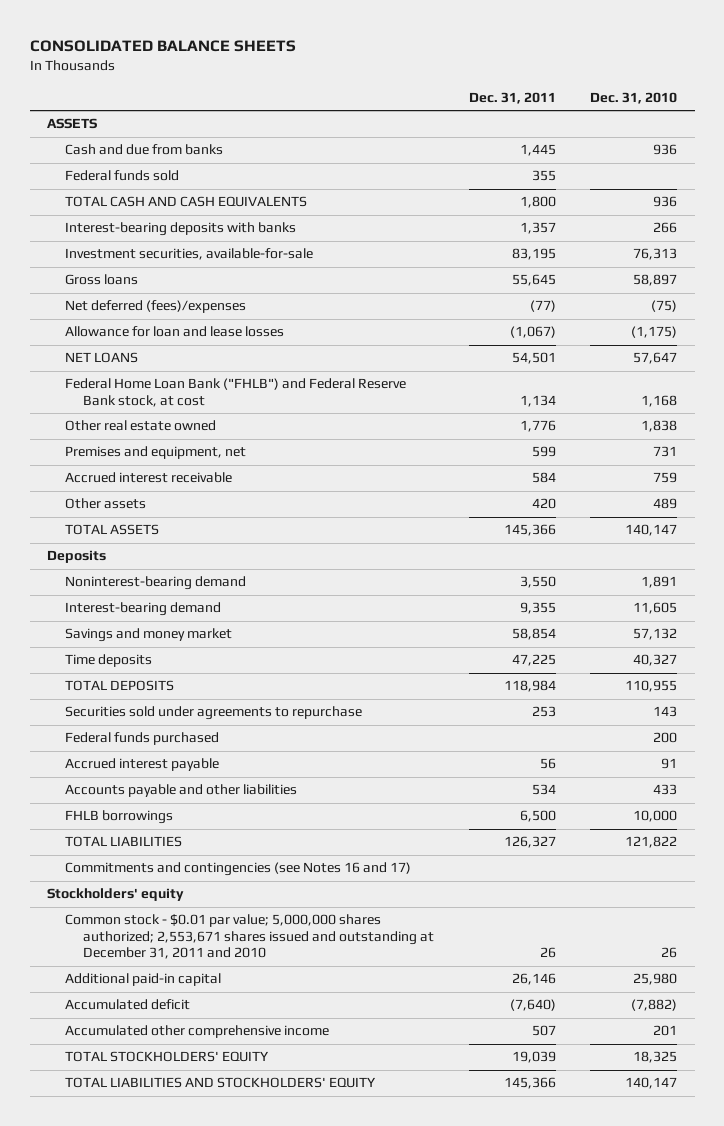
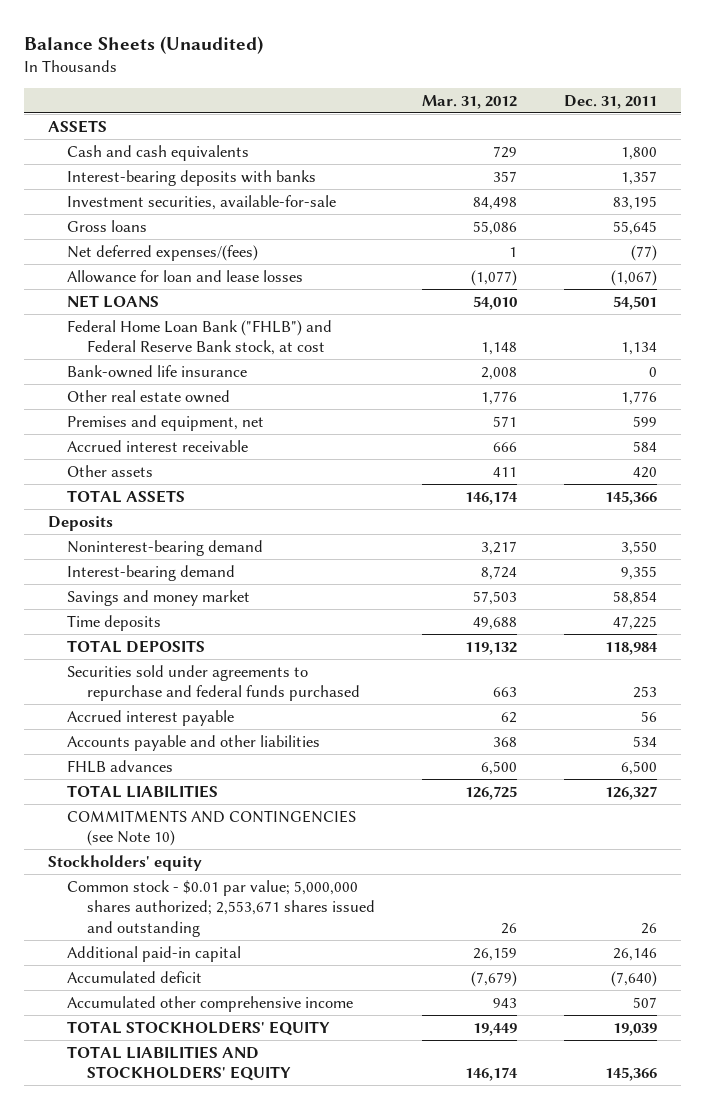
[29,40,296,53] CONSOLIDATED BALANCE SHEETS -> [24,35,264,54] Balance Sheets (Unaudited)
[590,91,678,104] Dec. 31, 2010 -> none
none -> [421,94,517,109] Mar. 31, 2012
[65,144,224,156] Cash and due from banks -> none
[65,170,180,182] Federal funds sold -> none
[65,196,308,208] TOTAL CASH AND CASH EQUIVALENTS -> [67,144,250,161] Cash and cash equivalents
[65,300,247,314] Net deferred (fees)/expenses -> [67,244,259,261] Net deferred expenses/(fees)
none -> [67,364,248,378] Bank-owned life insurance
[65,732,220,746] Federal funds purchased -> none
[65,706,363,721] Securities sold under agreements to repurchase -> [67,664,360,702] Securities sold under agreements to repurchase and federal funds purchased
[65,810,174,825] FHLB borrowings -> [67,759,174,773] FHLB advances
[65,862,412,877] Commitments and contingencies (see Notes 16 and 17) -> [67,809,357,847] COMMITMENTS AND CONTINGENCIES (see Note 10)
[65,914,435,960] Common stock - $0.01 par value; 5,000,000 shares authorized; 2,553,671 shares issued and outstanding at December 31, 2011 and 2010 -> [67,879,375,937] Common stock - $0.01 par value; 5,000,000 shares authorized; 2,553,671 shares issued and outstanding

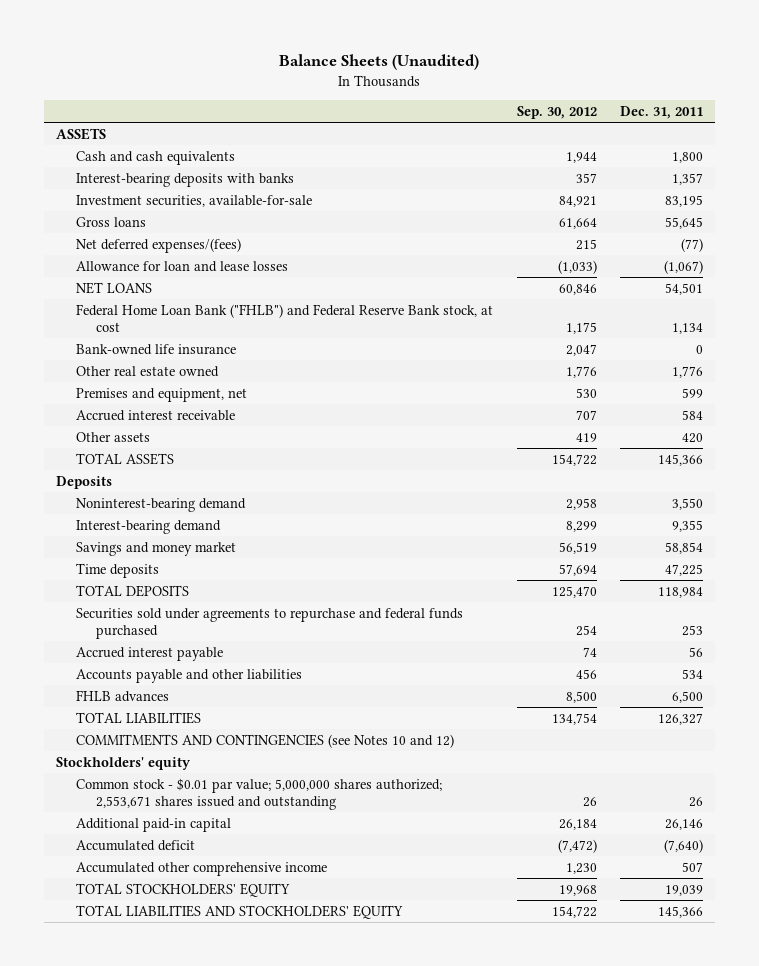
[421,94,517,109] Mar. 31, 2012 -> none
none -> [516,105,597,119] Sep. 30, 2012
[67,809,357,847] COMMITMENTS AND CONTINGENCIES (see Note 10) -> [75,733,454,748] COMMITMENTS AND CONTINGENCIES (see Notes 10 and 12)

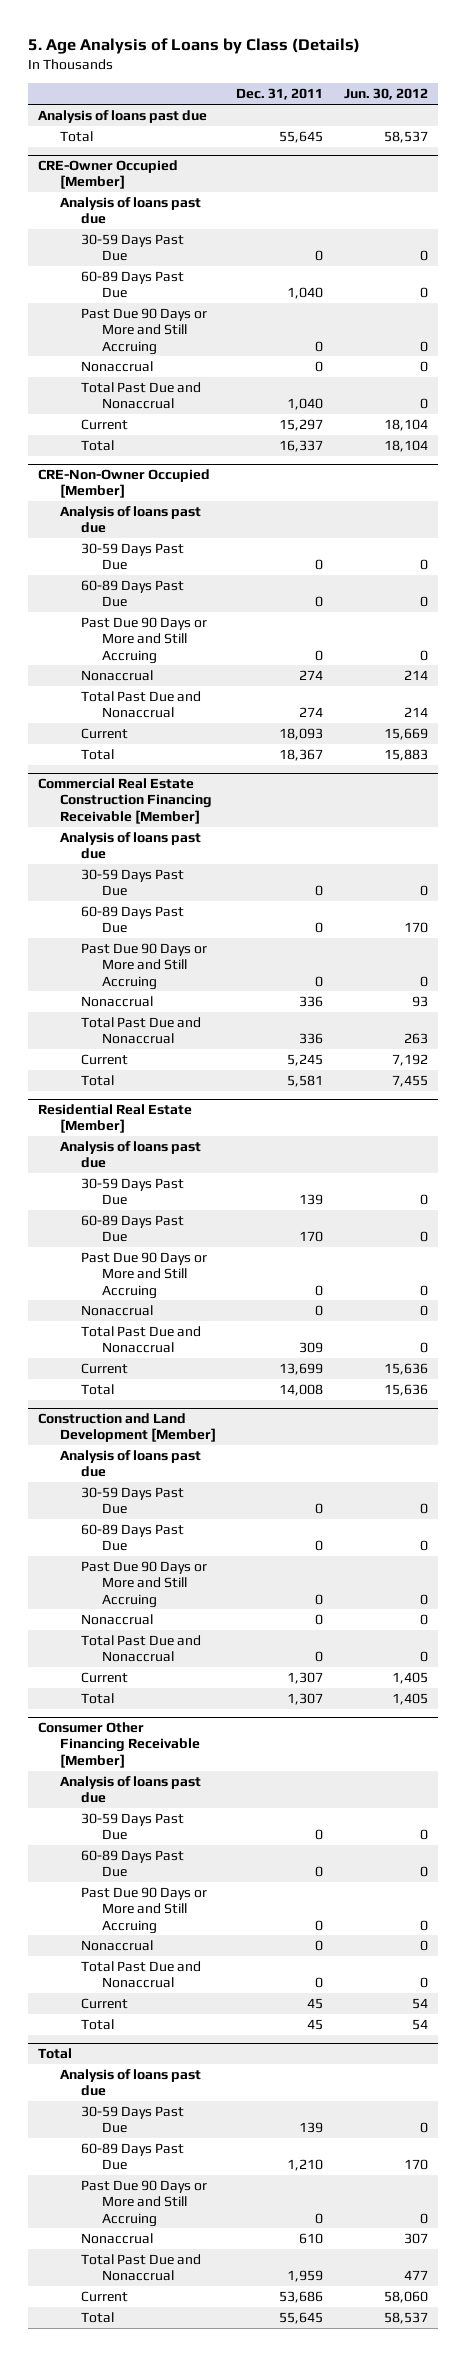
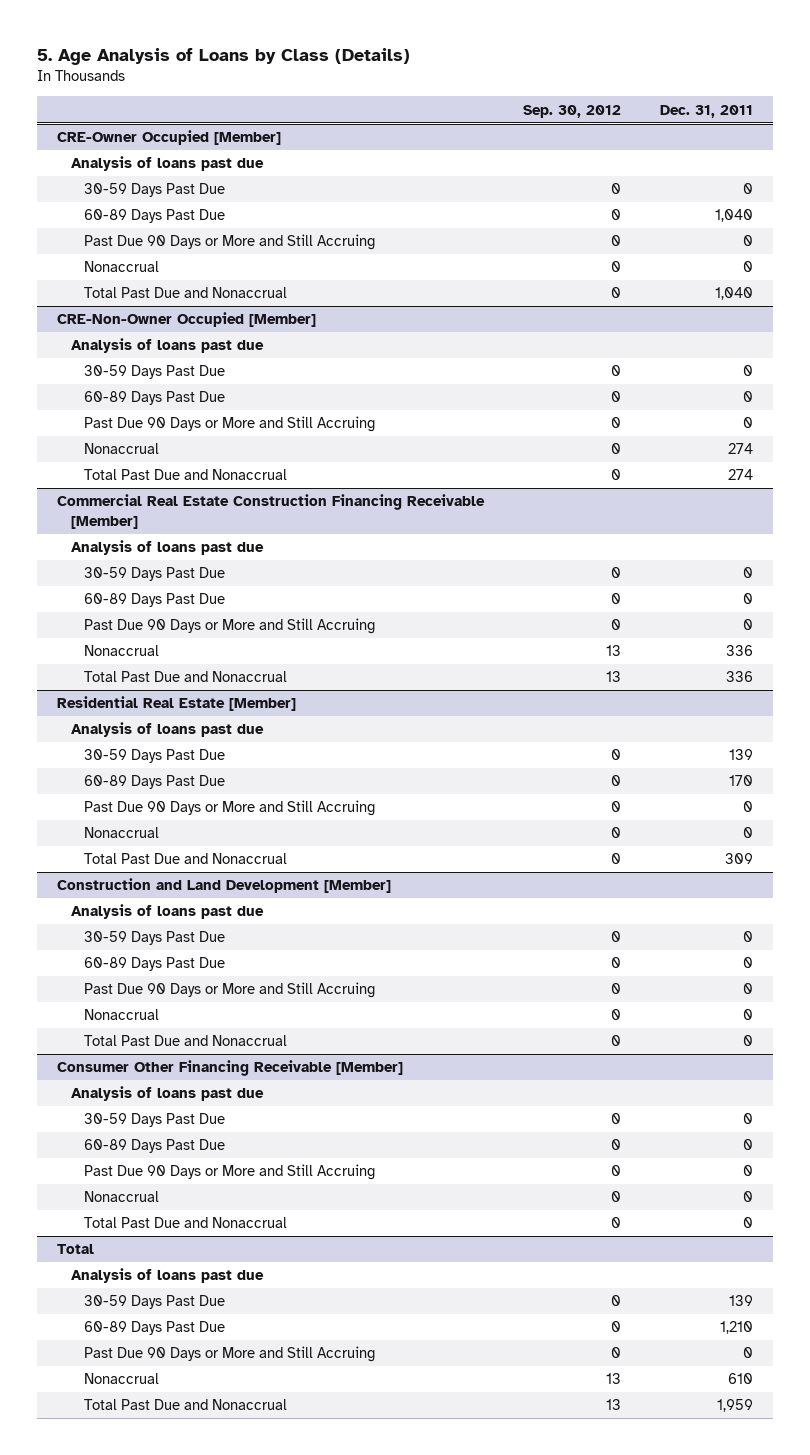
[343,88,428,101] Jun. 30, 2012 -> none
none -> [522,104,621,118] Sep. 30, 2012
[38,109,208,123] Analysis of loans past due -> none
[59,130,93,142] Total -> none
[80,418,128,430] Current -> none
[80,439,114,451] Total -> none
[80,727,128,739] Current -> none
[80,748,114,760] Total -> none
[80,1053,128,1065] Current -> none
[80,1074,114,1086] Total -> none
[80,1362,128,1374] Current -> none
[80,1383,114,1395] Total -> none
[80,1671,128,1683] Current -> none
[80,1692,114,1704] Total -> none
[80,1997,128,2009] Current -> none
[80,2018,114,2030] Total -> none
[80,2290,128,2302] Current -> none
[80,2311,114,2323] Total -> none

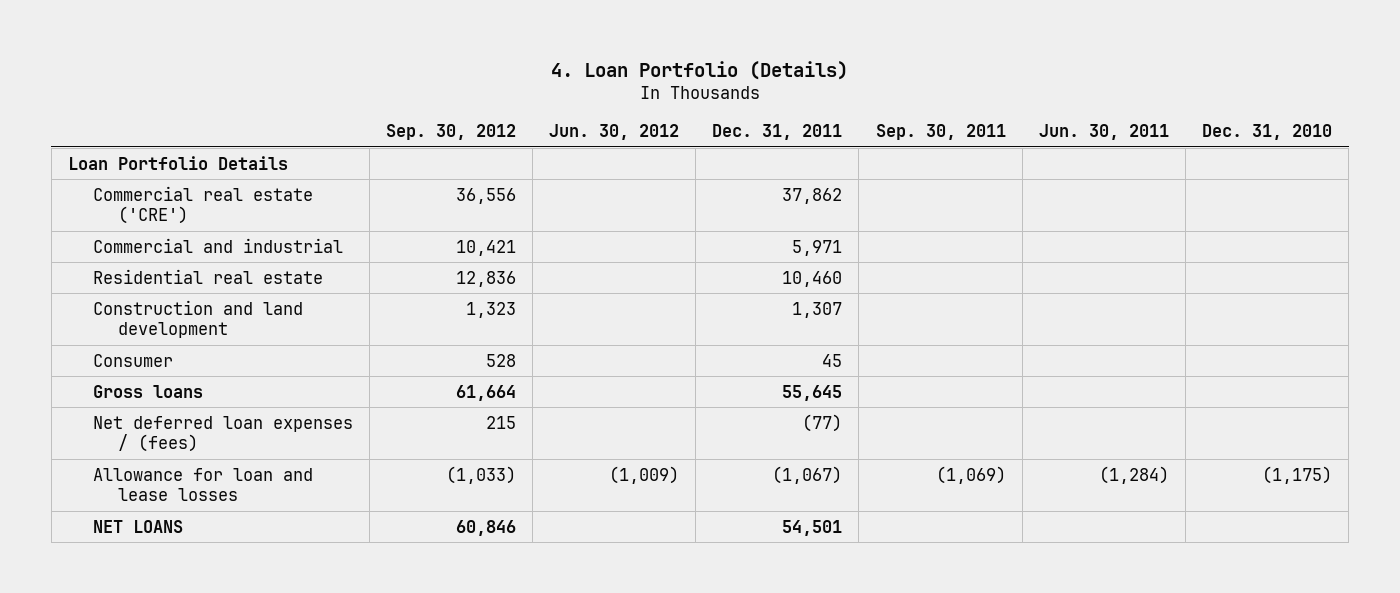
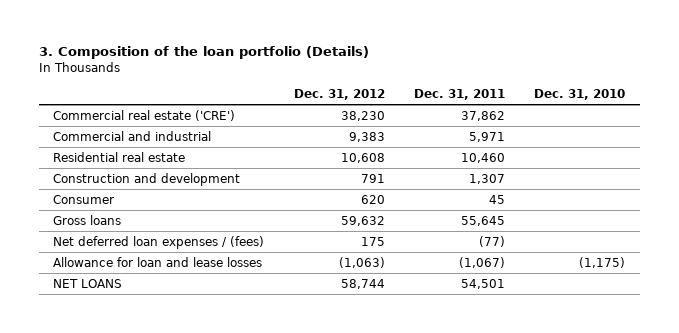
[550,60,848,80] 4. Loan Portfolio (Details) -> [38,46,369,60] 3. Composition of the loan portfolio (Details)
[385,123,516,140] Sep. 30, 2012 -> none
[549,123,680,140] Jun. 30, 2012 -> none
[875,123,1006,140] Sep. 30, 2011 -> none
[1038,123,1169,140] Jun. 30, 2011 -> none
none -> [293,88,385,100] Dec. 31, 2012
[68,155,289,170] Loan Portfolio Details -> none
[92,299,303,339] Construction and land development -> [53,172,241,186] Construction and development

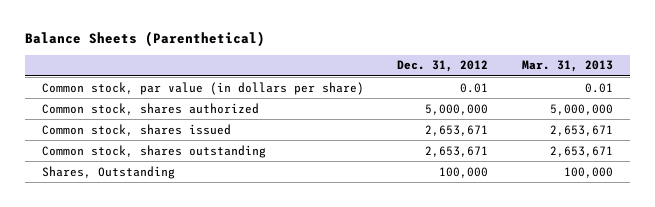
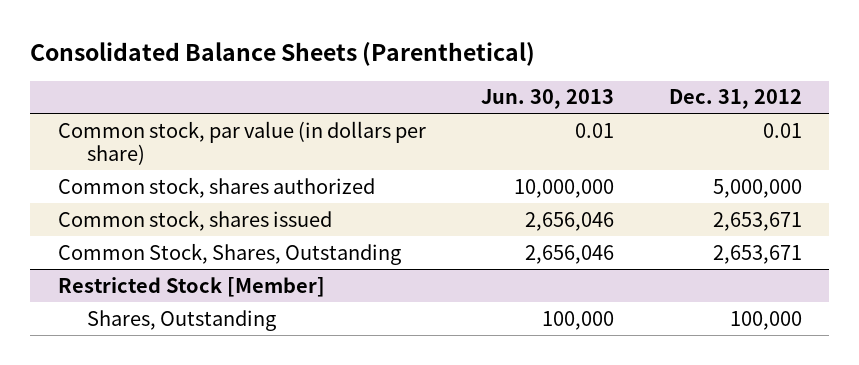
[24,31,265,48] Balance Sheets (Parenthetical) -> [30,41,536,66] Consolidated Balance Sheets (Parenthetical)
[522,60,614,73] Mar. 31, 2013 -> none
none -> [480,89,614,110] Jun. 30, 2013
[41,144,266,158] Common stock, shares outstanding -> [57,242,401,265] Common Stock, Shares, Outstanding
none -> [57,276,325,297] Restricted Stock [Member]

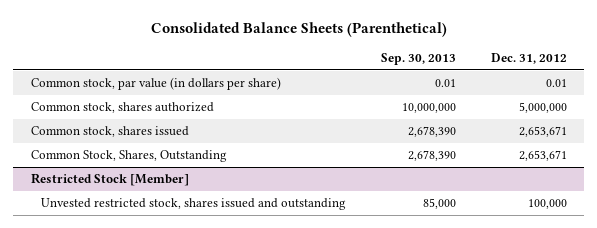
[480,89,614,110] Jun. 30, 2013 -> none
none -> [380,53,456,66] Sep. 30, 2013
[87,309,277,331] Shares, Outstanding -> [40,198,346,211] Unvested restricted stock, shares issued and outstanding

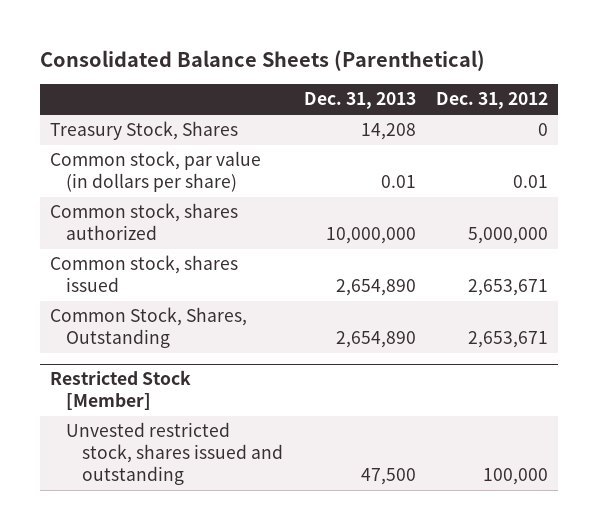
[380,53,456,66] Sep. 30, 2013 -> none
none -> [303,92,416,110] Dec. 31, 2013
none -> [49,121,238,141] Treasury Stock, Shares

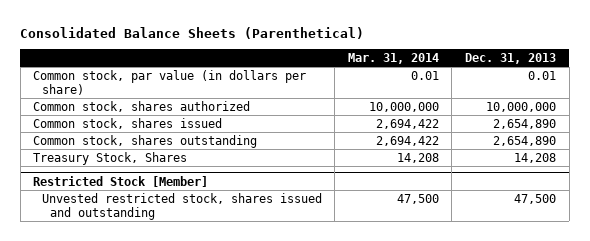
[436,92,549,110] Dec. 31, 2012 -> none
none -> [347,52,439,64] Mar. 31, 2014
[49,307,247,349] Common Stock, Shares, Outstanding -> [33,134,258,148] Common stock, shares outstanding
[49,121,238,141] Treasury Stock, Shares -> [33,151,188,165] Treasury Stock, Shares

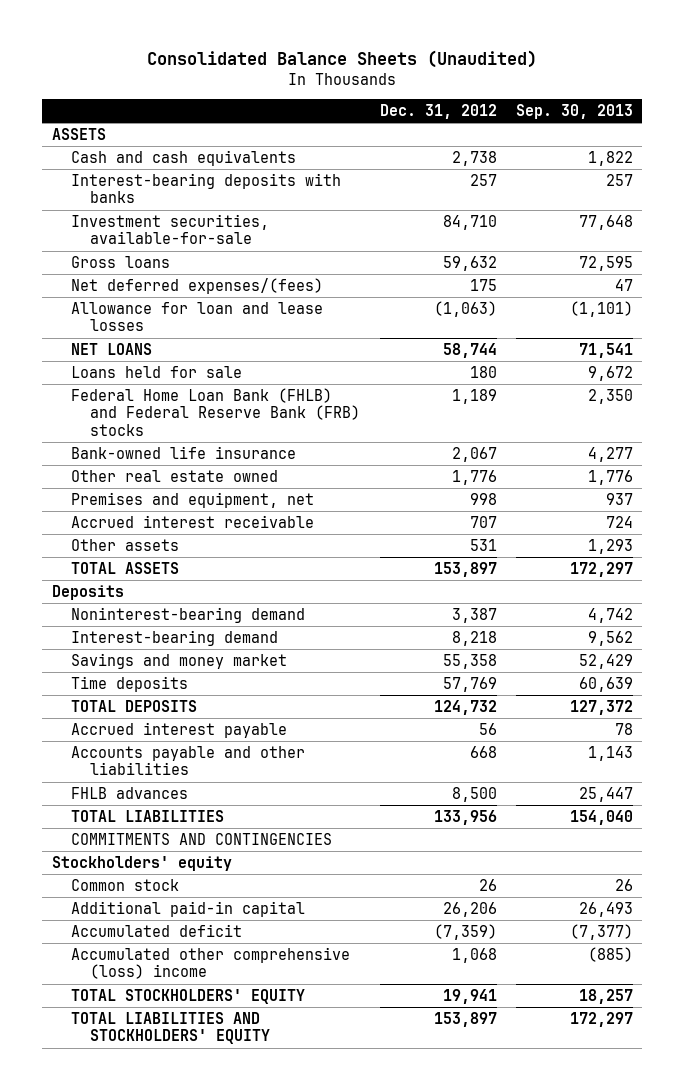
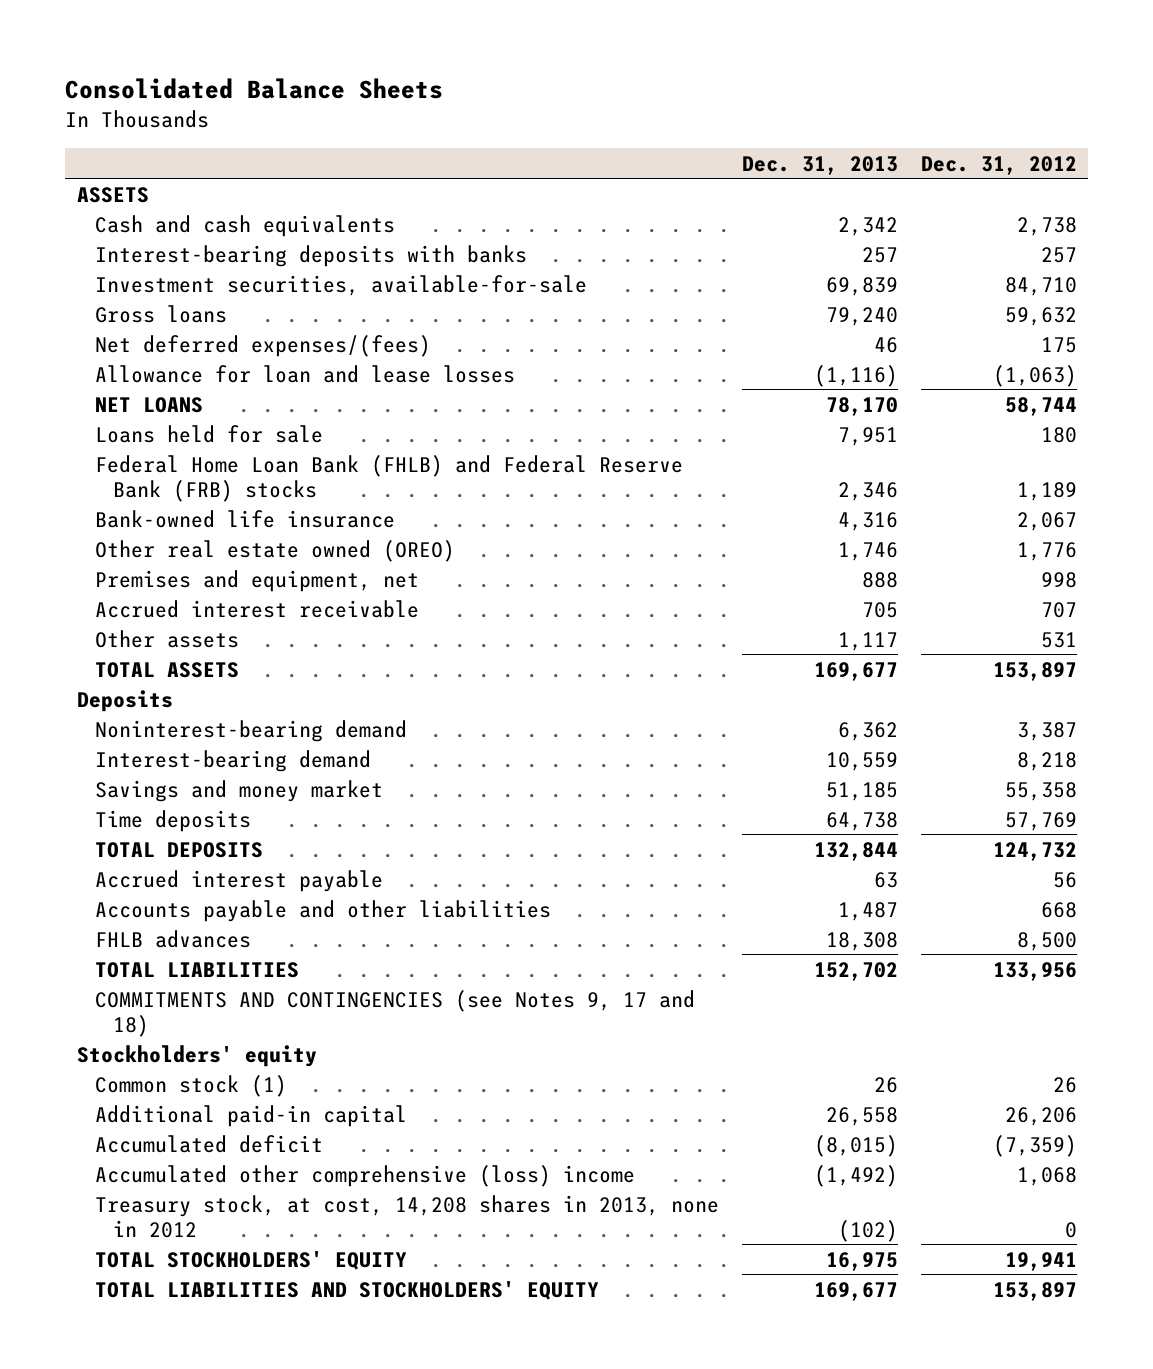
[147,49,538,68] Consolidated Balance Sheets (Unaudited) -> [65,78,444,100] Consolidated Balance Sheets
[515,104,633,120] Sep. 30, 2013 -> none
none -> [741,155,898,175] Dec. 31, 2013
[71,469,279,482] Other real estate owned -> [94,539,455,562] Other real estate owned (OREO)
[71,832,333,845] COMMITMENTS AND CONTINGENCIES -> [94,989,695,1037] COMMITMENTS AND CONTINGENCIES (see Notes 9, 17 and 18)
[71,878,180,891] Common stock -> [94,1074,287,1097] Common stock (1)
none -> [94,1194,719,1238] Treasury stock, at cost, 14,208 shares in 2013, none in 2012

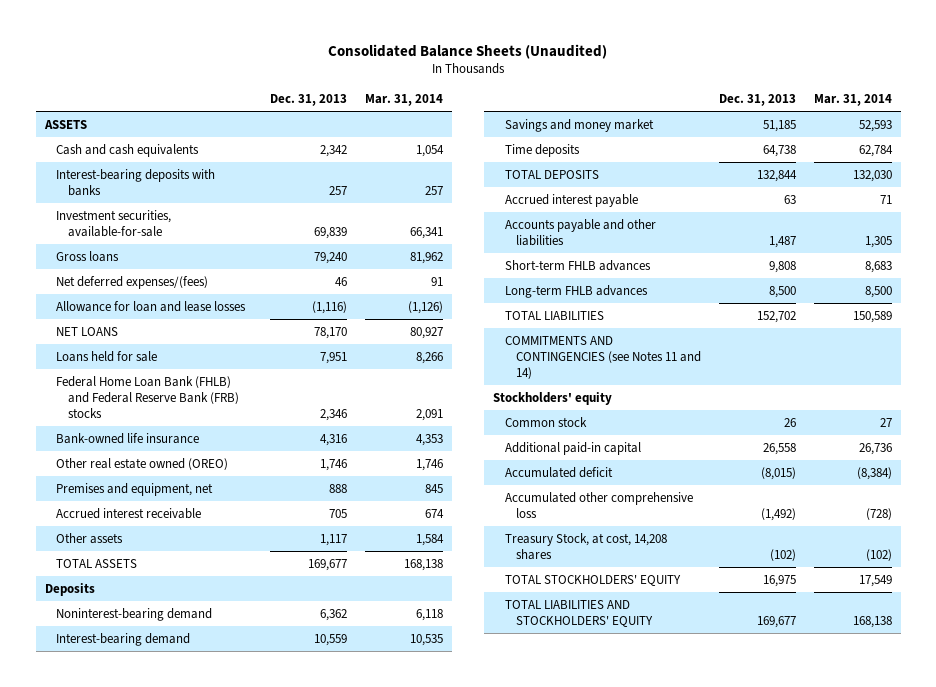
[65,78,444,100] Consolidated Balance Sheets -> [328,43,608,59] Consolidated Balance Sheets (Unaudited)
[920,155,1077,175] Dec. 31, 2012 -> none
none -> [365,94,444,107] Mar. 31, 2014
none -> [504,259,651,271] Short-term FHLB advances
[94,929,251,948] FHLB advances -> [504,284,648,298] Long-term FHLB advances
[825,931,898,951] 18,308 -> [768,285,796,298] 8,500
[94,989,695,1037] COMMITMENTS AND CONTINGENCIES (see Notes 9, 17 and 18) -> [504,335,702,379] COMMITMENTS AND CONTINGENCIES (see Notes 11 and 14)
[94,1074,287,1097] Common stock (1) -> [504,416,587,427] Common stock
[94,1164,635,1187] Accumulated other comprehensive (loss) income -> [504,491,693,518] Accumulated other comprehensive loss
[94,1194,719,1238] Treasury stock, at cost, 14,208 shares in 2013, none in 2012 -> [504,532,667,560] Treasury Stock, at cost, 14,208 shares

